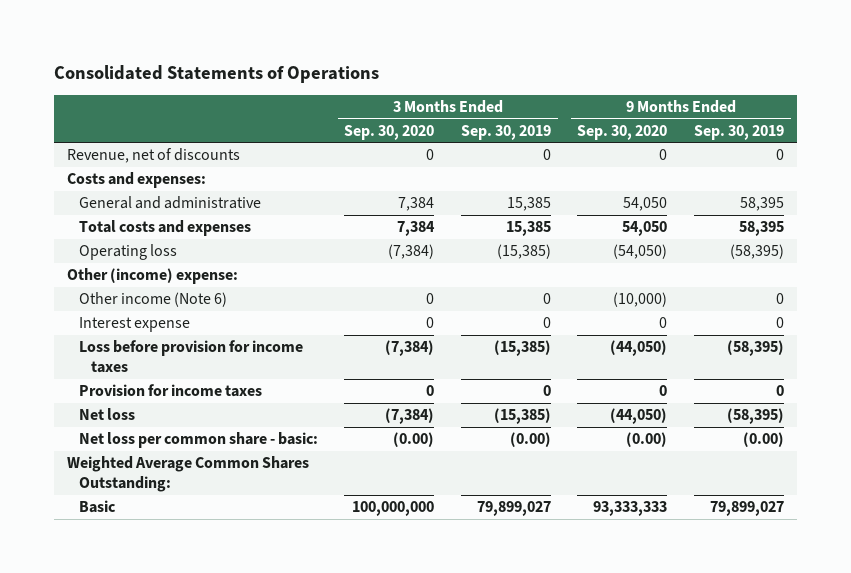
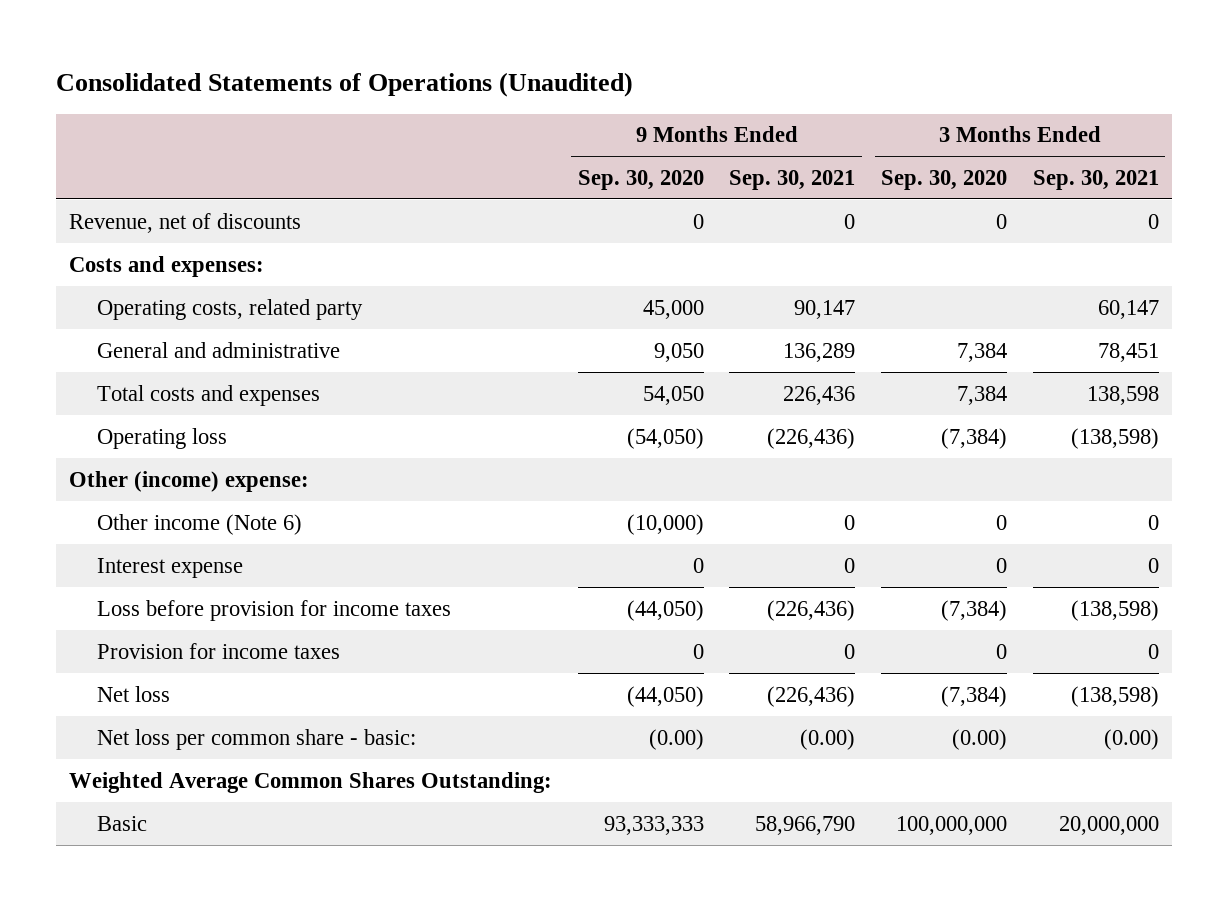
[53,64,379,83] Consolidated Statements of Operations -> [56,72,634,98] Consolidated Statements of Operations (Unaudited)
[460,124,551,140] Sep. 30, 2019 -> none
[693,124,784,140] Sep. 30, 2019 -> none
none -> [729,169,856,190] Sep. 30, 2021
none -> [1032,169,1159,190] Sep. 30, 2021
none -> [97,298,364,320] Operating costs, related party
[623,197,668,212] 54,050 -> [653,342,704,362] 9,050

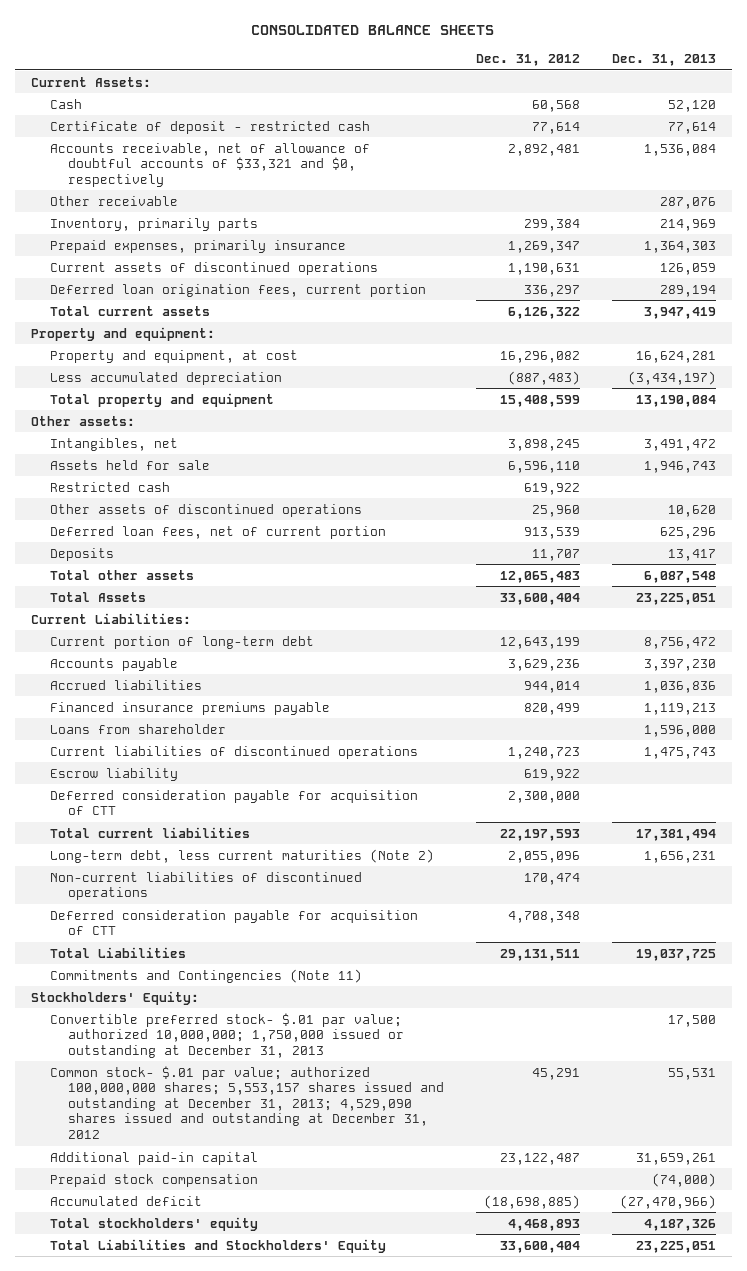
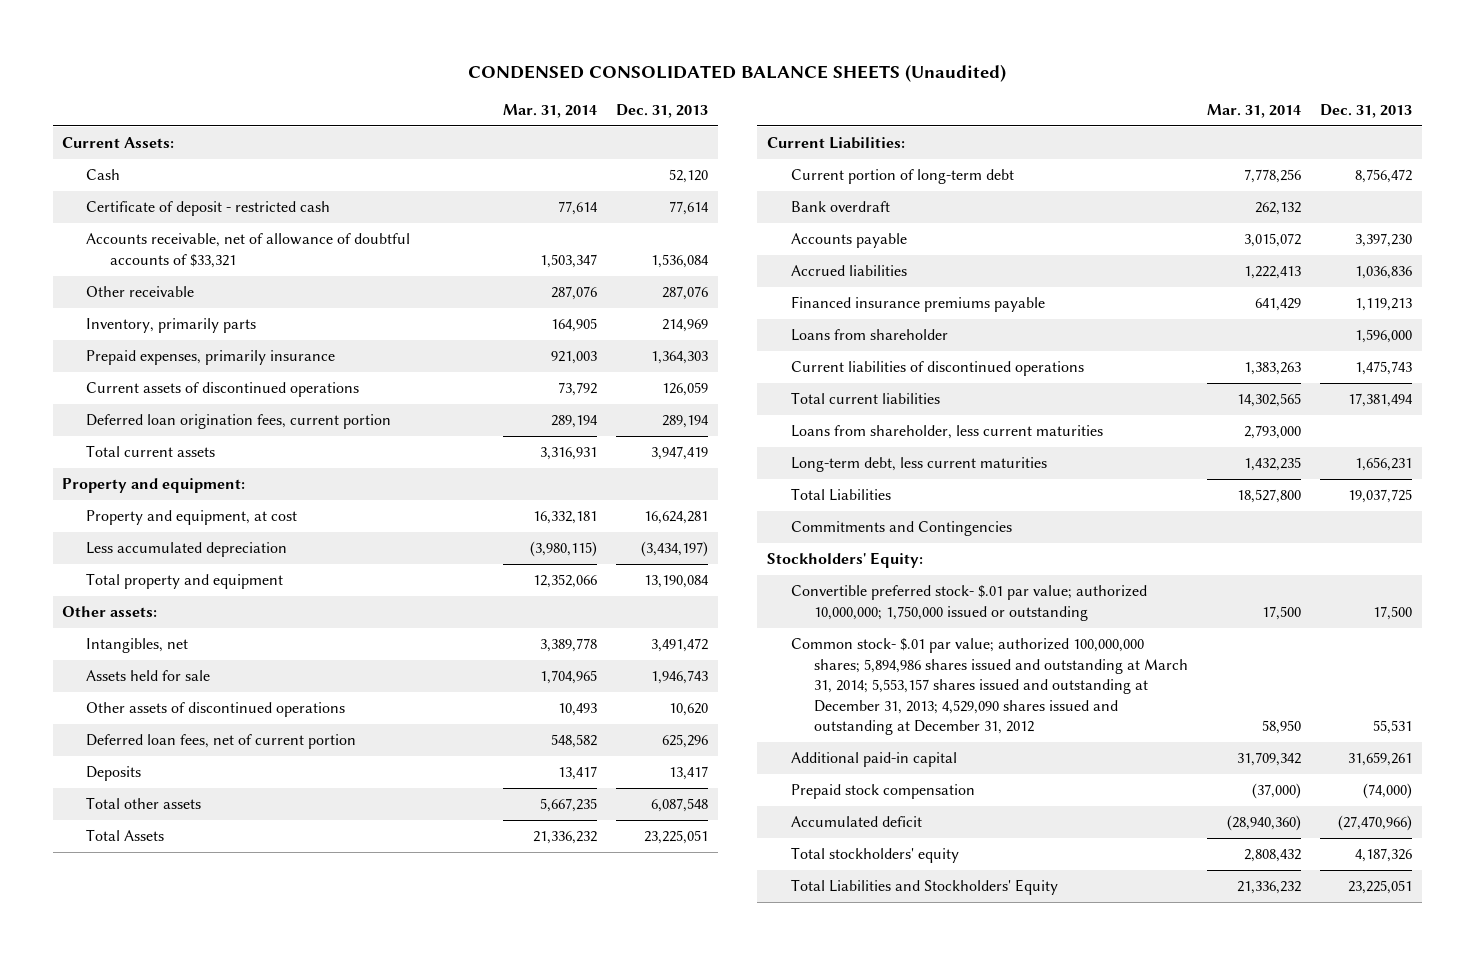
[251,24,495,35] CONSOLIDATED BALANCE SHEETS -> [468,63,1007,82] CONDENSED CONSOLIDATED BALANCE SHEETS (Unaudited)
[476,53,581,66] Dec. 31, 2012 -> none
none -> [502,103,597,118] Mar. 31, 2014
[49,142,370,187] Accounts receivable, net of allowance of doubtful accounts of $33,321 and $0, respectively -> [86,233,411,268] Accounts receivable, net of allowance of doubtful accounts of $33,321
[49,481,170,492] Restricted cash -> none
none -> [790,201,890,213] Bank overdraft
[49,767,178,781] Escrow liability -> none
[49,789,418,816] Deferred consideration payable for acquisition of CTT -> none
[49,871,362,901] Non-current liabilities of discontinued operations -> none
[49,909,418,936] Deferred consideration payable for acquisition of CTT -> none
none -> [790,425,1103,440] Loans from shareholder, less current maturities
[49,848,434,863] Long-term debt, less current maturities (Note 2) -> [790,457,1047,473] Long-term debt, less current maturities
[49,968,362,983] Commitments and Contingencies (Note 11) -> [790,521,1012,537] Commitments and Contingencies
[49,1012,405,1058] Convertible preferred stock- $.01 par value; authorized 10,000,000; 1,750,000 issued or outstanding at December 31, 2013 -> [790,585,1147,621] Convertible preferred stock- $.01 par value; authorized 10,000,000; 1,750,000 issued or outstanding
[49,1065,445,1139] Common stock- $.01 par value; authorized 100,000,000 shares; 5,553,157 shares issued and outstanding at December 31, 2013; 4,529,090 shares issued and outstanding at December 31, 2012 -> [790,638,1189,736] Common stock- $.01 par value; authorized 100,000,000 shares; 5,894,986 shares issued and outstanding at March 31, 2014; 5,553,157 shares issued and outstanding at December 31, 2013; 4,529,090 shares issued and outstanding at December 31, 2012

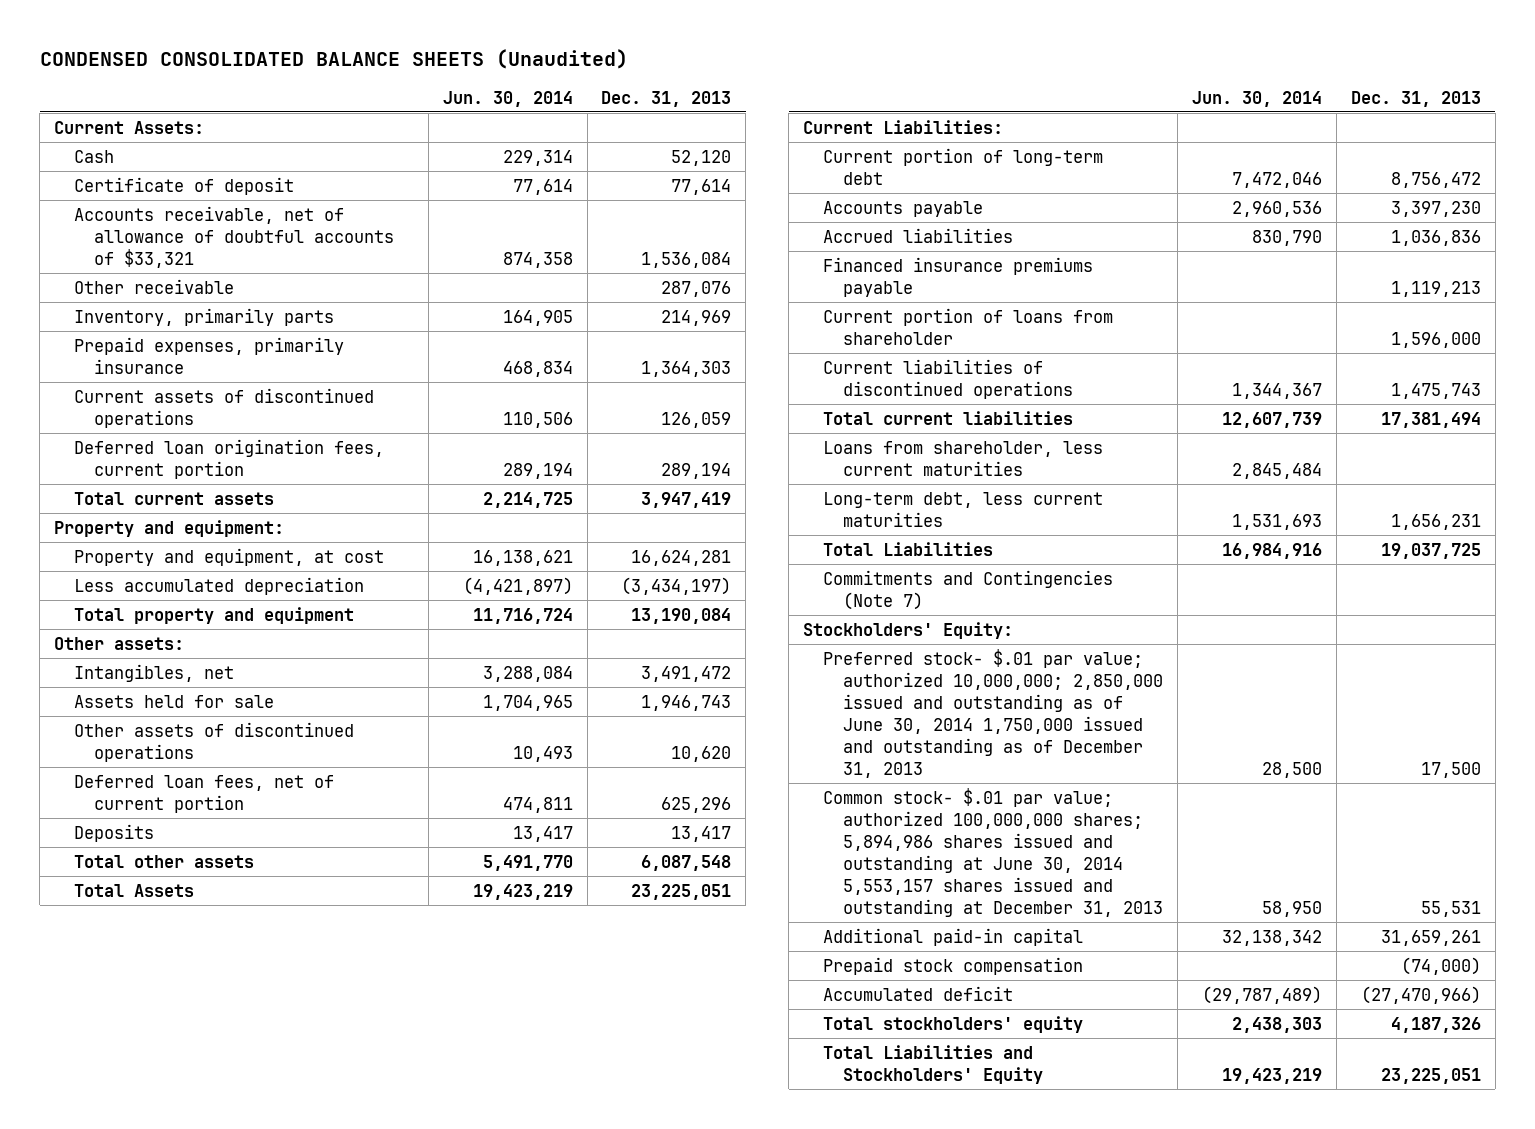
[502,103,597,118] Mar. 31, 2014 -> none
none -> [442,90,573,107] Jun. 30, 2014
[86,201,331,217] Certificate of deposit - restricted cash -> [73,176,294,195] Certificate of deposit
[790,201,890,213] Bank overdraft -> none
[790,329,948,342] Loans from shareholder -> [822,307,1113,345] Current portion of loans from shareholder
[790,521,1012,537] Commitments and Contingencies -> [822,569,1113,610] Commitments and Contingencies (Note 7)
[790,585,1147,621] Convertible preferred stock- $.01 par value; authorized 10,000,000; 1,750,000 issued or outstanding -> [822,648,1163,779] Preferred stock- $.01 par value; authorized 10,000,000; 2,850,000 issued and outstanding as of June 30, 2014 1,750,000 issued and outstanding as of December 31, 2013
[790,638,1189,736] Common stock- $.01 par value; authorized 100,000,000 shares; 5,894,986 shares issued and outstanding at March 31, 2014; 5,553,157 shares issued and outstanding at December 31, 2013; 4,529,090 shares issued and outstanding at December 31, 2012 -> [822,787,1163,918] Common stock- $.01 par value; authorized 100,000,000 shares; 5,894,986 shares issued and outstanding at June 30, 2014 5,553,157 shares issued and outstanding at December 31, 2013

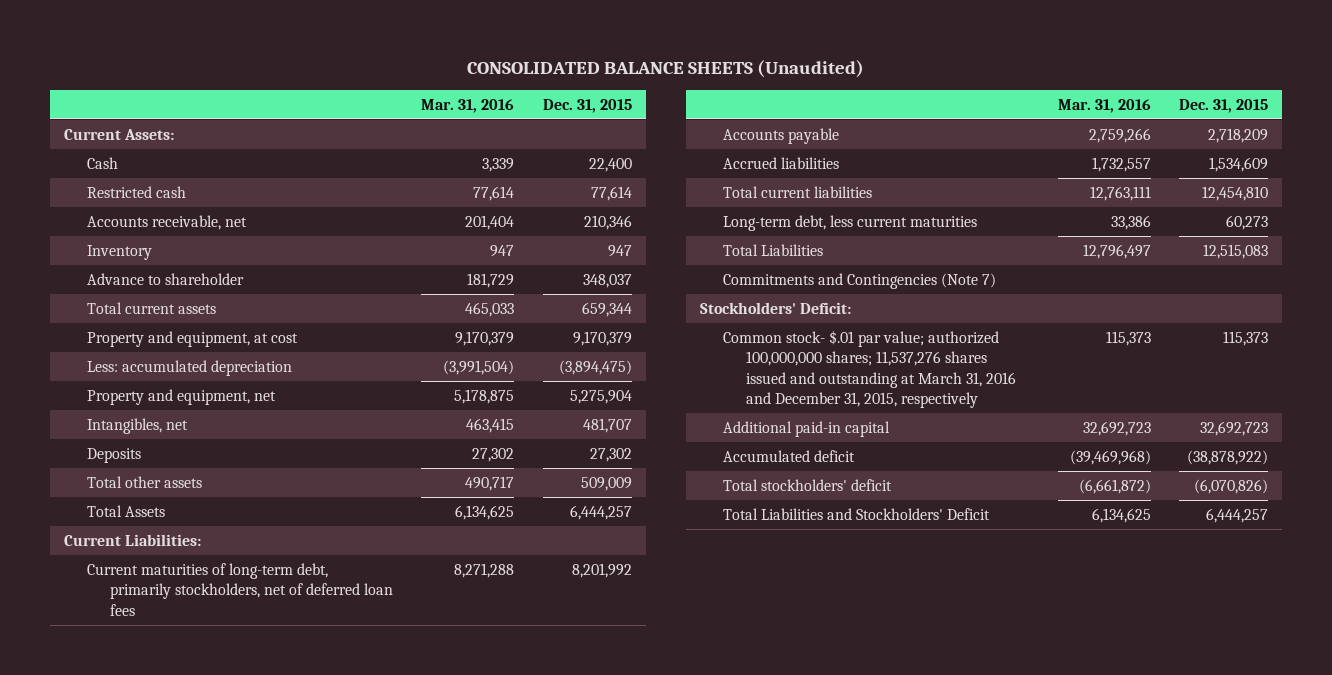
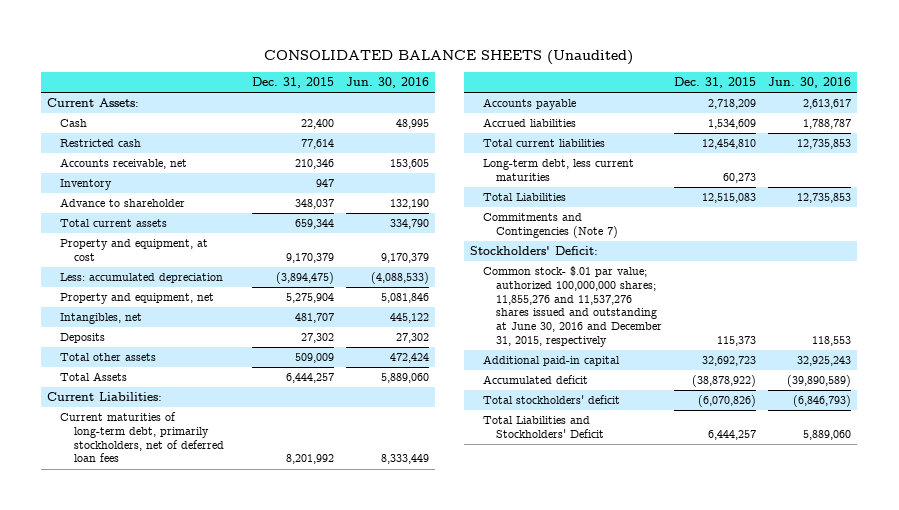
[421,98,515,113] Mar. 31, 2016 -> none
none -> [345,76,429,88] Jun. 30, 2016
[723,329,1017,409] Common stock- $.01 par value; authorized 100,000,000 shares; 11,537,276 shares issued and outstanding at March 31, 2016 and December 31, 2015, respectively -> [483,266,663,347] Common stock- $.01 par value; authorized 100,000,000 shares; 11,855,276 and 11,537,276 shares issued and outstanding at June 30, 2016 and December 31, 2015, respectively

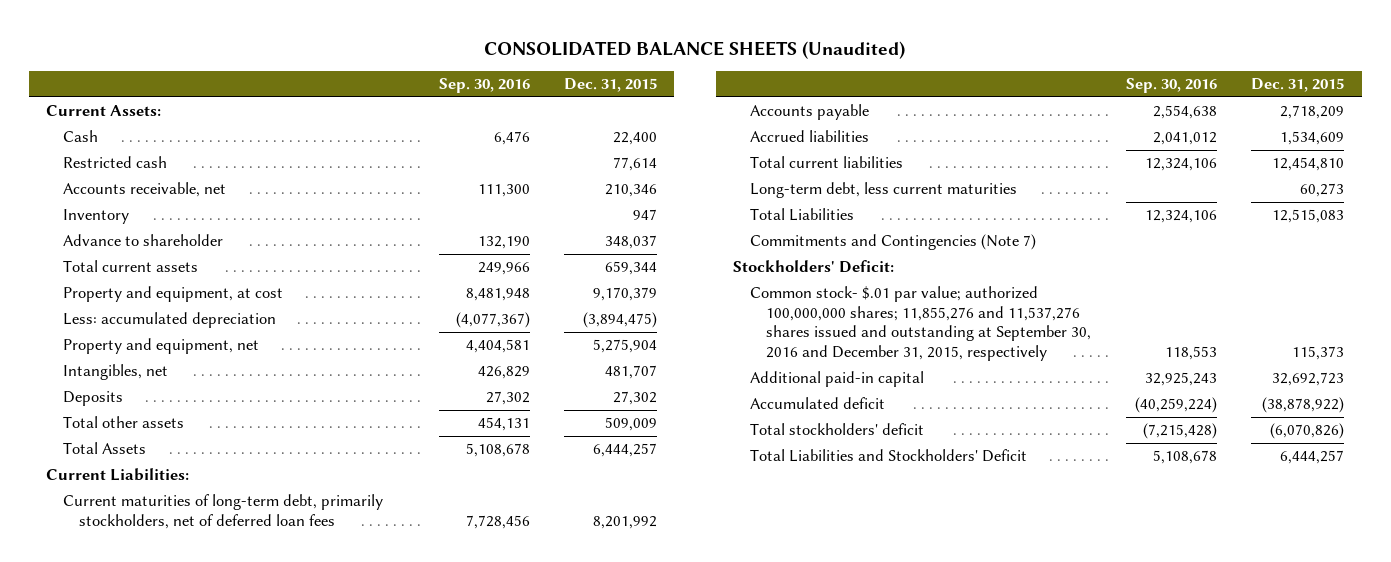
[345,76,429,88] Jun. 30, 2016 -> none
none -> [438,78,530,94] Sep. 30, 2016
[483,266,663,347] Common stock- $.01 par value; authorized 100,000,000 shares; 11,855,276 and 11,537,276 shares issued and outstanding at June 30, 2016 and December 31, 2015, respectively -> [749,286,1092,362] Common stock- $.01 par value; authorized 100,000,000 shares; 11,855,276 and 11,537,276 shares issued and outstanding at September 30, 2016 and December 31, 2015, respectively

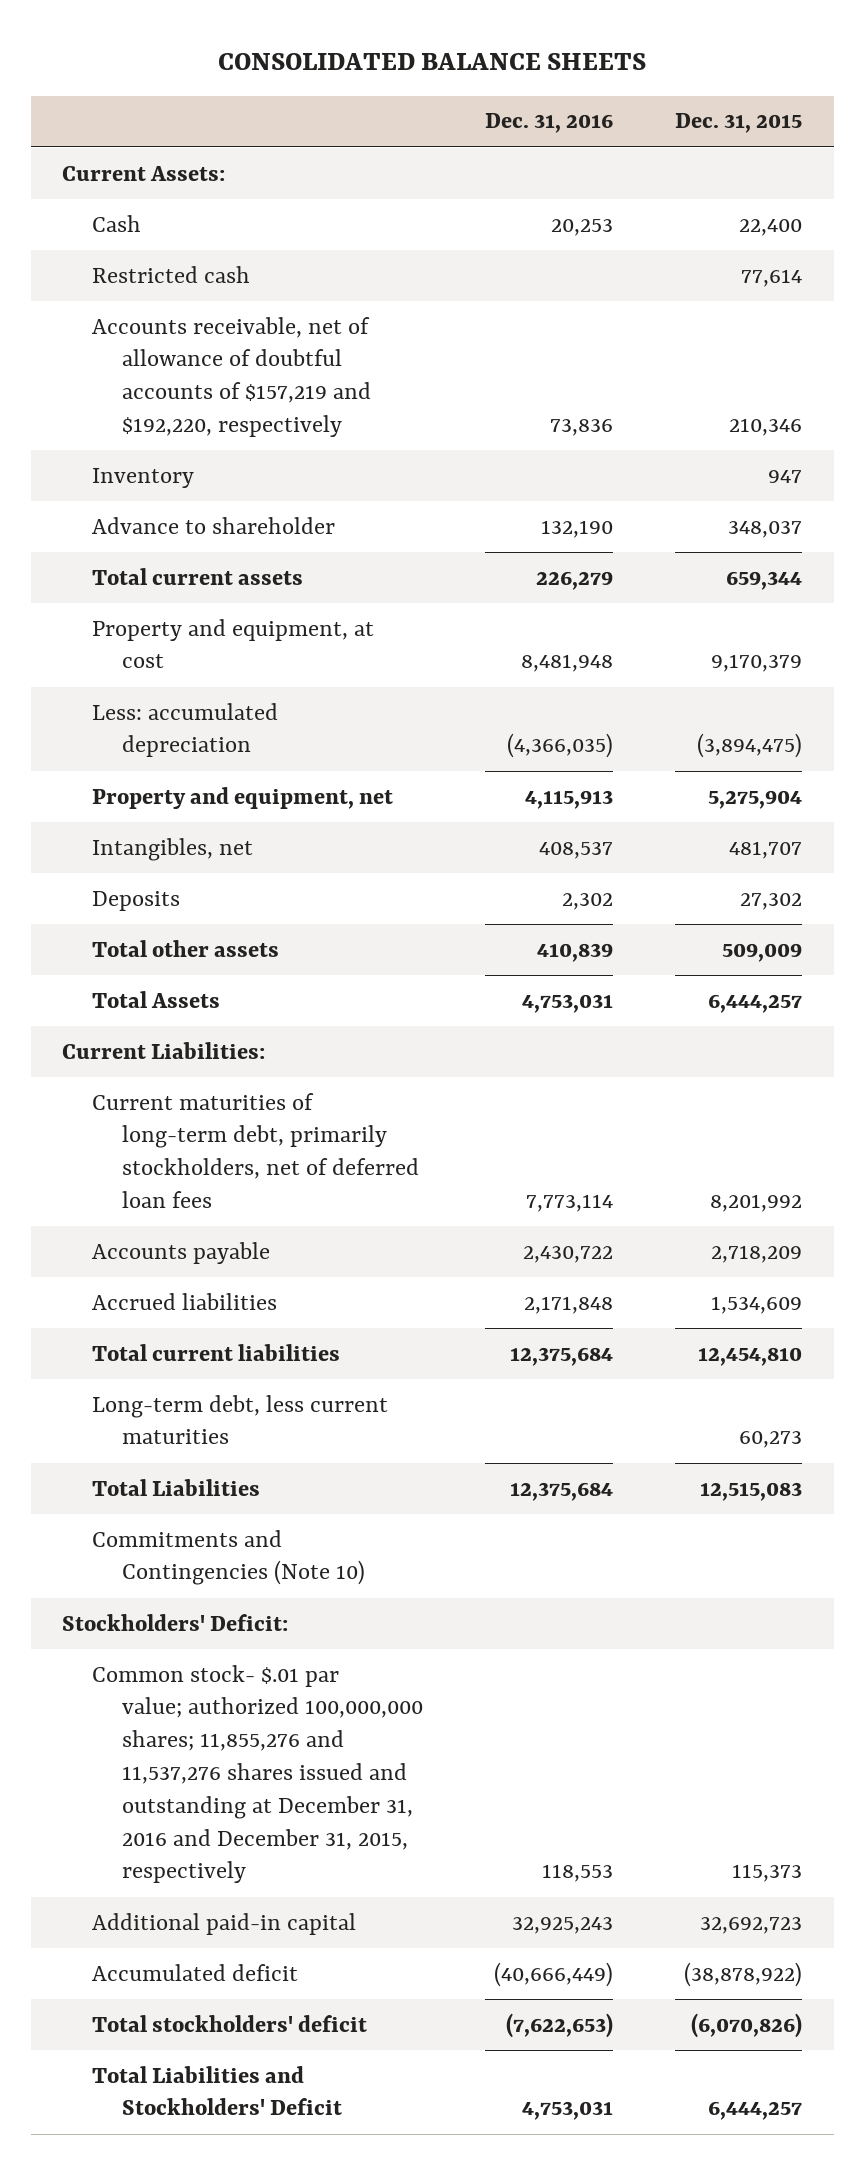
[484,40,906,59] CONSOLIDATED BALANCE SHEETS (Unaudited) -> [218,53,647,71] CONSOLIDATED BALANCE SHEETS
[438,78,530,94] Sep. 30, 2016 -> none
none -> [485,113,614,134] Dec. 31, 2016
[62,182,226,198] Accounts receivable, net -> [91,316,371,438] Accounts receivable, net of allowance of doubtful accounts of $157,219 and $192,220, respectively
[749,234,1036,251] Commitments and Contingencies (Note 7) -> [91,1529,365,1586] Commitments and Contingencies (Note 10)
[749,286,1092,362] Common stock- $.01 par value; authorized 100,000,000 shares; 11,855,276 and 11,537,276 shares issued and outstanding at September 30, 2016 and December 31, 2015, respectively -> [91,1664,423,1884] Common stock- $.01 par value; authorized 100,000,000 shares; 11,855,276 and 11,537,276 shares issued and outstanding at December 31, 2016 and December 31, 2015, respectively

